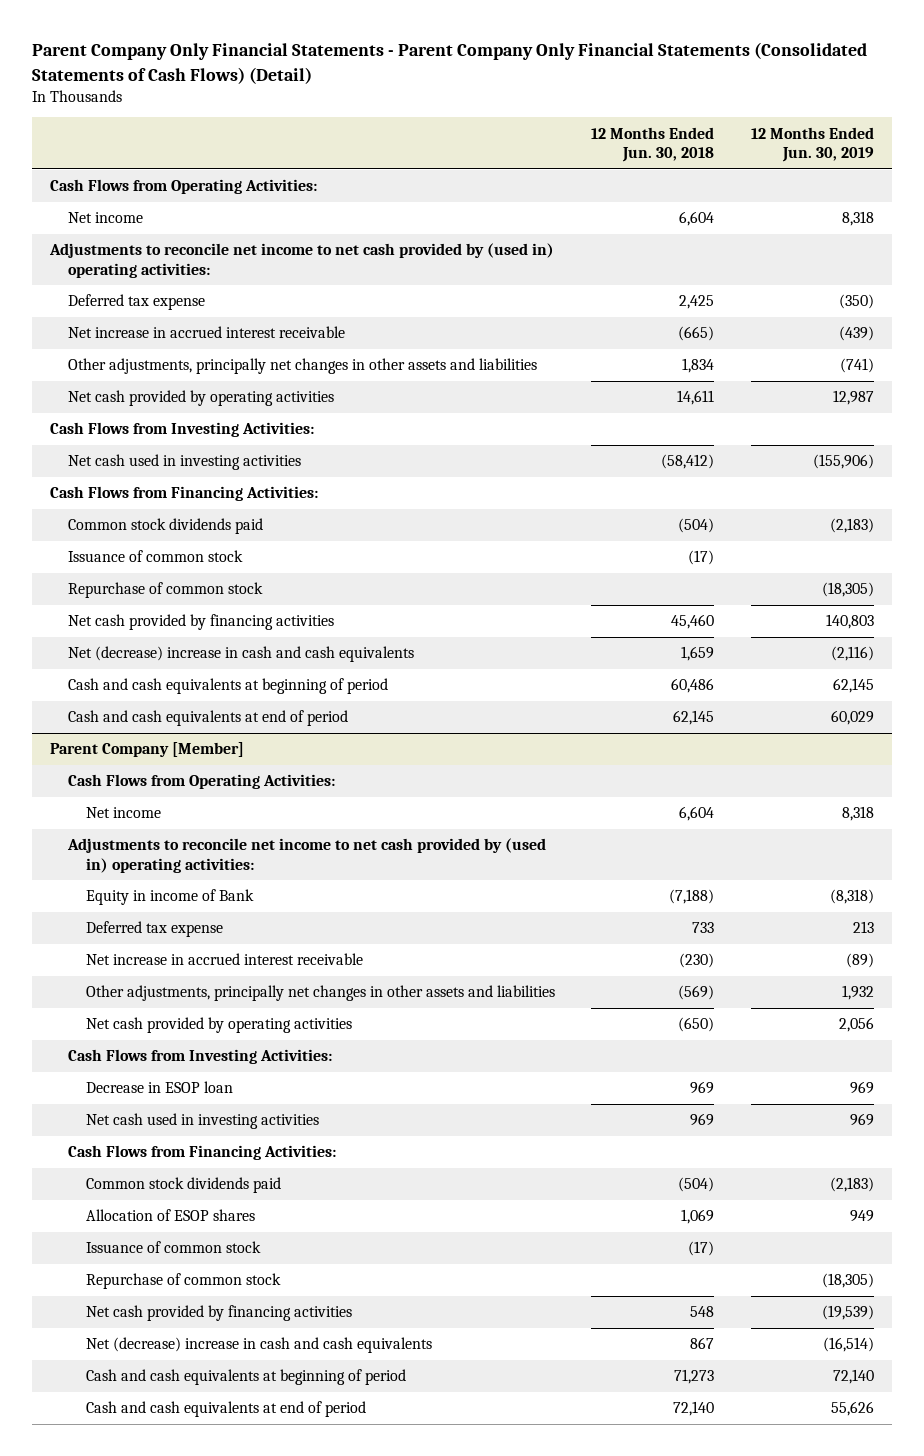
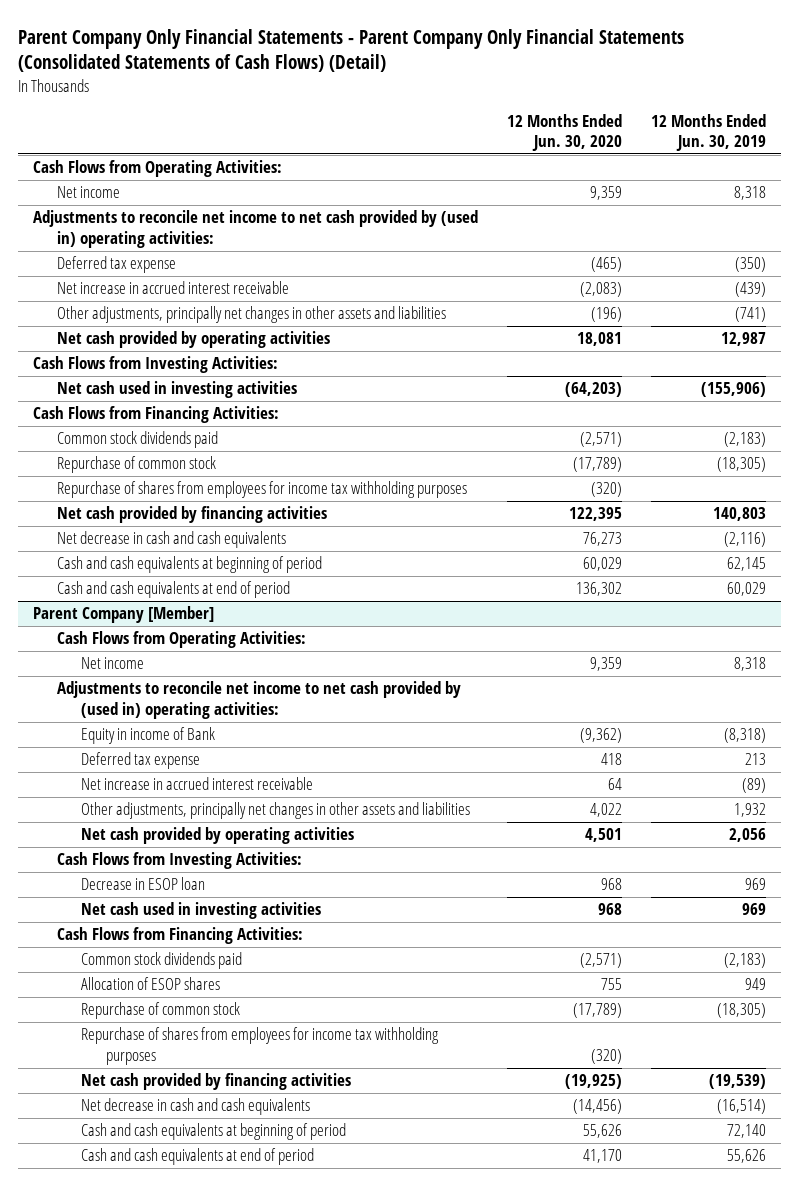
[591,126,715,163] 12 Months Ended Jun. 30, 2018 -> none
none -> [507,113,623,152] 12 Months Ended Jun. 30, 2020
[68,550,244,563] Issuance of common stock -> none
none -> [57,481,468,499] Repurchase of shares from employees for income tax withholding purposes
[68,646,415,663] Net (decrease) increase in cash and cash equivalents -> [57,531,287,549] Net decrease in cash and cash equivalents
[85,1241,261,1254] Issuance of common stock -> none
none -> [81,1027,440,1065] Repurchase of shares from employees for income tax withholding purposes
[85,1337,432,1354] Net (decrease) increase in cash and cash equivalents -> [81,1098,311,1116] Net decrease in cash and cash equivalents

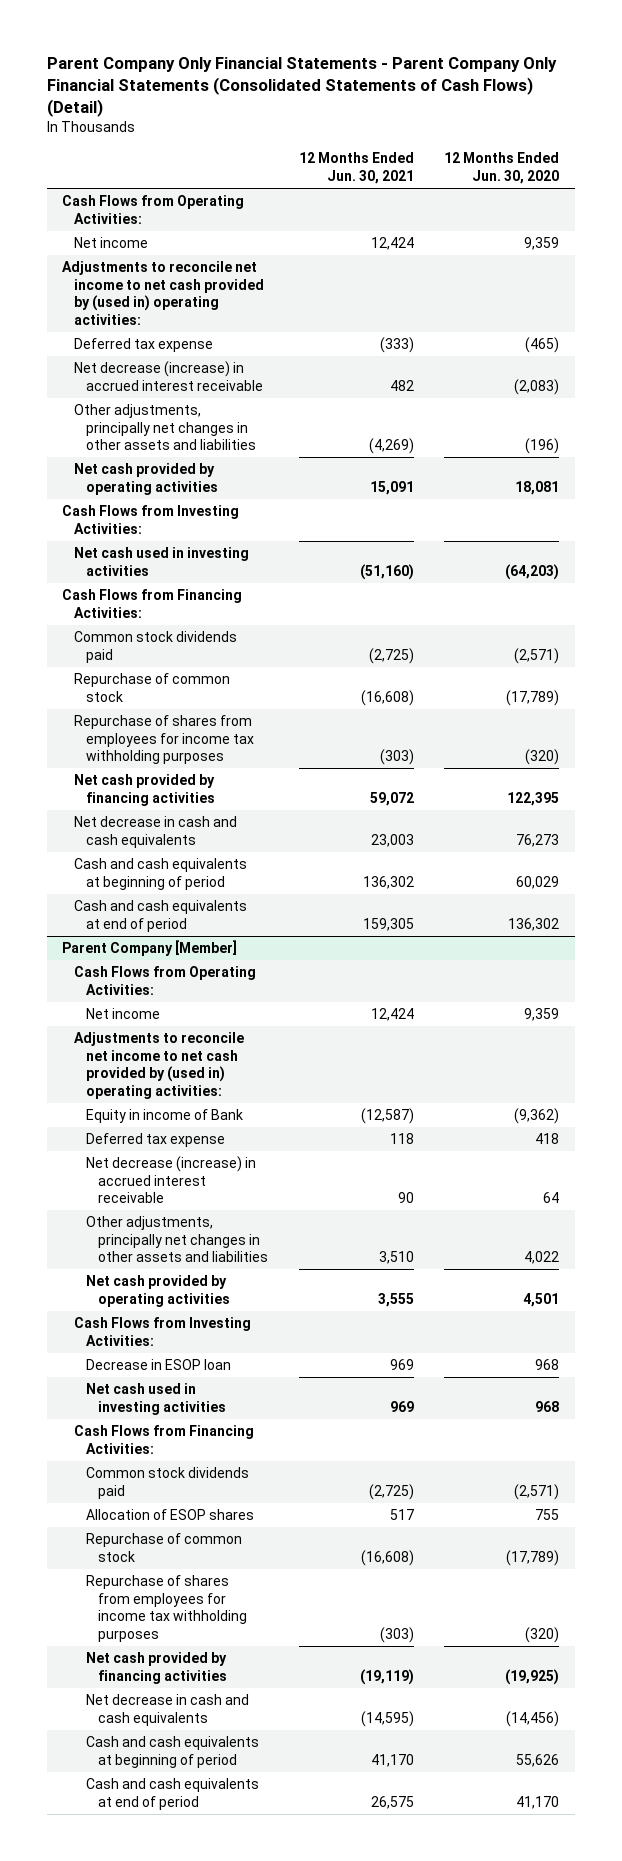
[651,113,767,152] 12 Months Ended Jun. 30, 2019 -> none
none -> [298,152,414,185] 12 Months Ended Jun. 30, 2021
[57,281,290,295] Net increase in accrued interest receivable -> [74,361,264,391] Net decrease (increase) in accrued interest receivable
[81,777,314,791] Net increase in accrued interest receivable -> [86,1156,257,1204] Net decrease (increase) in accrued interest receivable

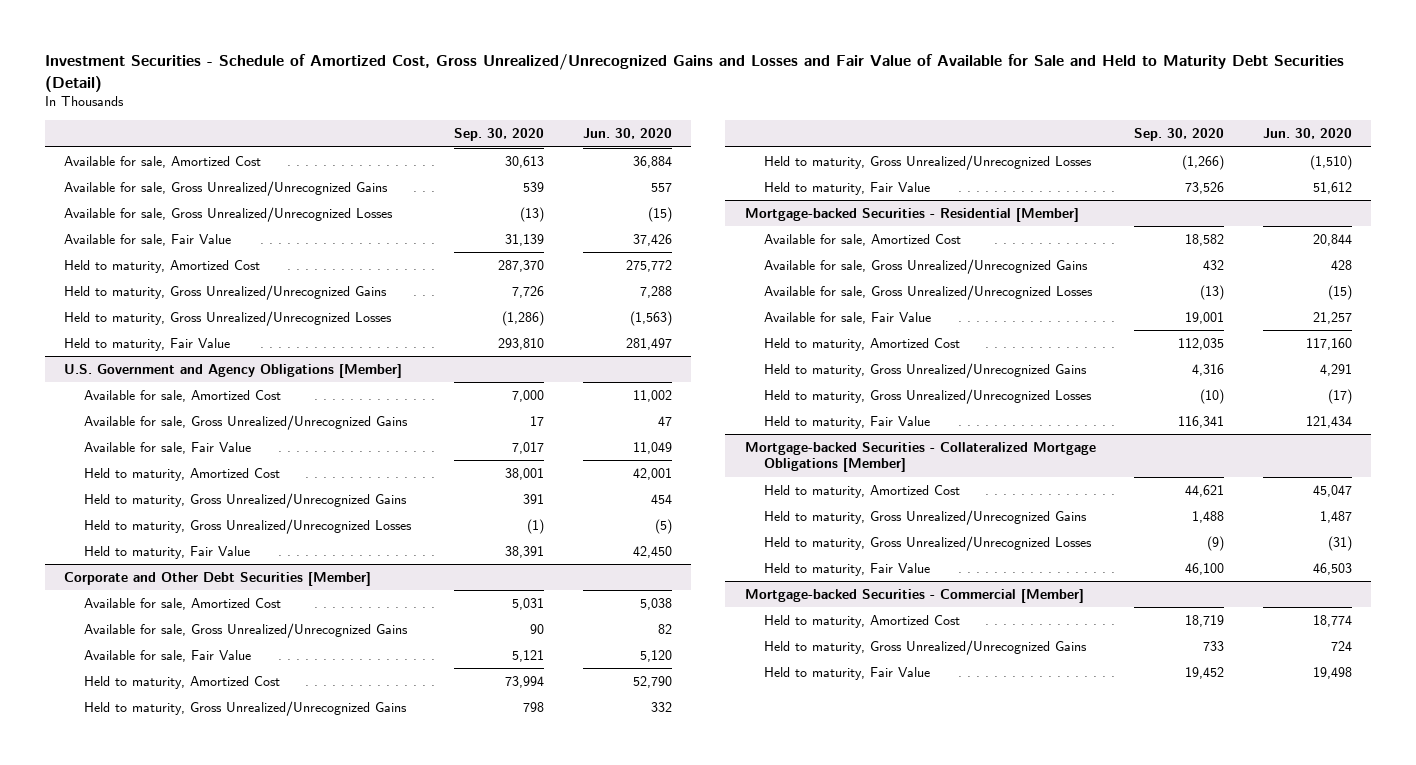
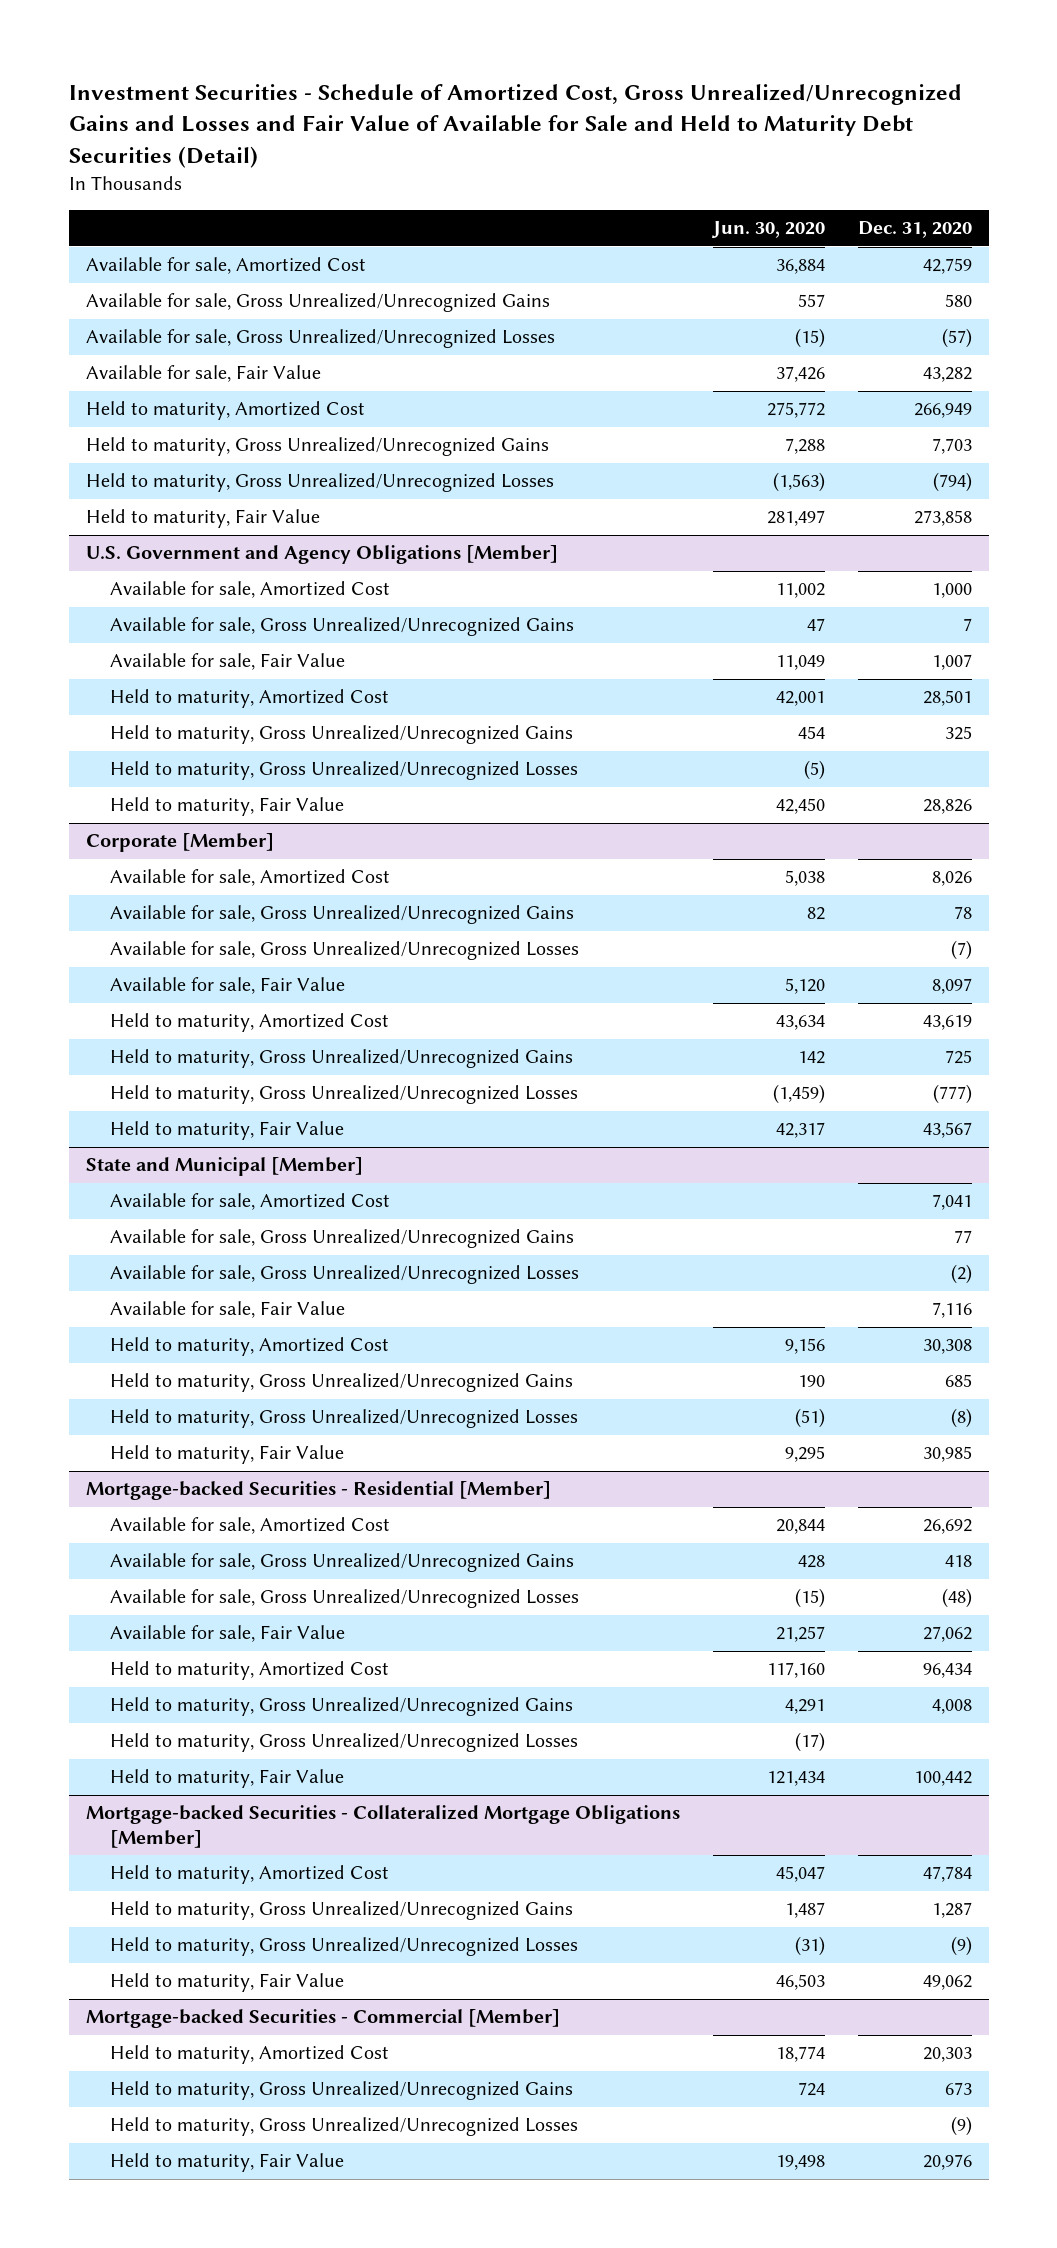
[454,128,545,142] Sep. 30, 2020 -> none
none -> [857,221,972,239] Dec. 31, 2020
[64,571,372,586] Corporate and Other Debt Securities [Member] -> none
none -> [85,833,274,853] Corporate [Member]
none -> [109,941,579,961] Available for sale, Gross Unrealized/Unrecognized Losses
[632,675,672,688] 52,790 -> [775,1015,825,1031] 43,634
[650,701,672,712] 332 -> [797,1051,825,1065] 142
[1310,154,1353,170] (1,510) -> [772,1084,825,1105] (1,459)
[1313,181,1353,194] 51,612 -> [775,1122,825,1139] 42,317
none -> [85,1157,363,1177] State and Municipal [Member]
none -> [109,1193,390,1211] Available for sale, Amortized Cost
none -> [109,1229,574,1249] Available for sale, Gross Unrealized/Unrecognized Gains
none -> [109,1265,579,1285] Available for sale, Gross Unrealized/Unrecognized Losses
none -> [109,1301,345,1319] Available for sale, Fair Value
none -> [109,1337,389,1357] Held to maturity, Amortized Cost
none -> [109,1373,573,1393] Held to maturity, Gross Unrealized/Unrecognized Gains
none -> [109,1409,578,1429] Held to maturity, Gross Unrealized/Unrecognized Losses
none -> [109,1445,344,1465] Held to maturity, Fair Value
none -> [109,2117,578,2137] Held to maturity, Gross Unrealized/Unrecognized Losses

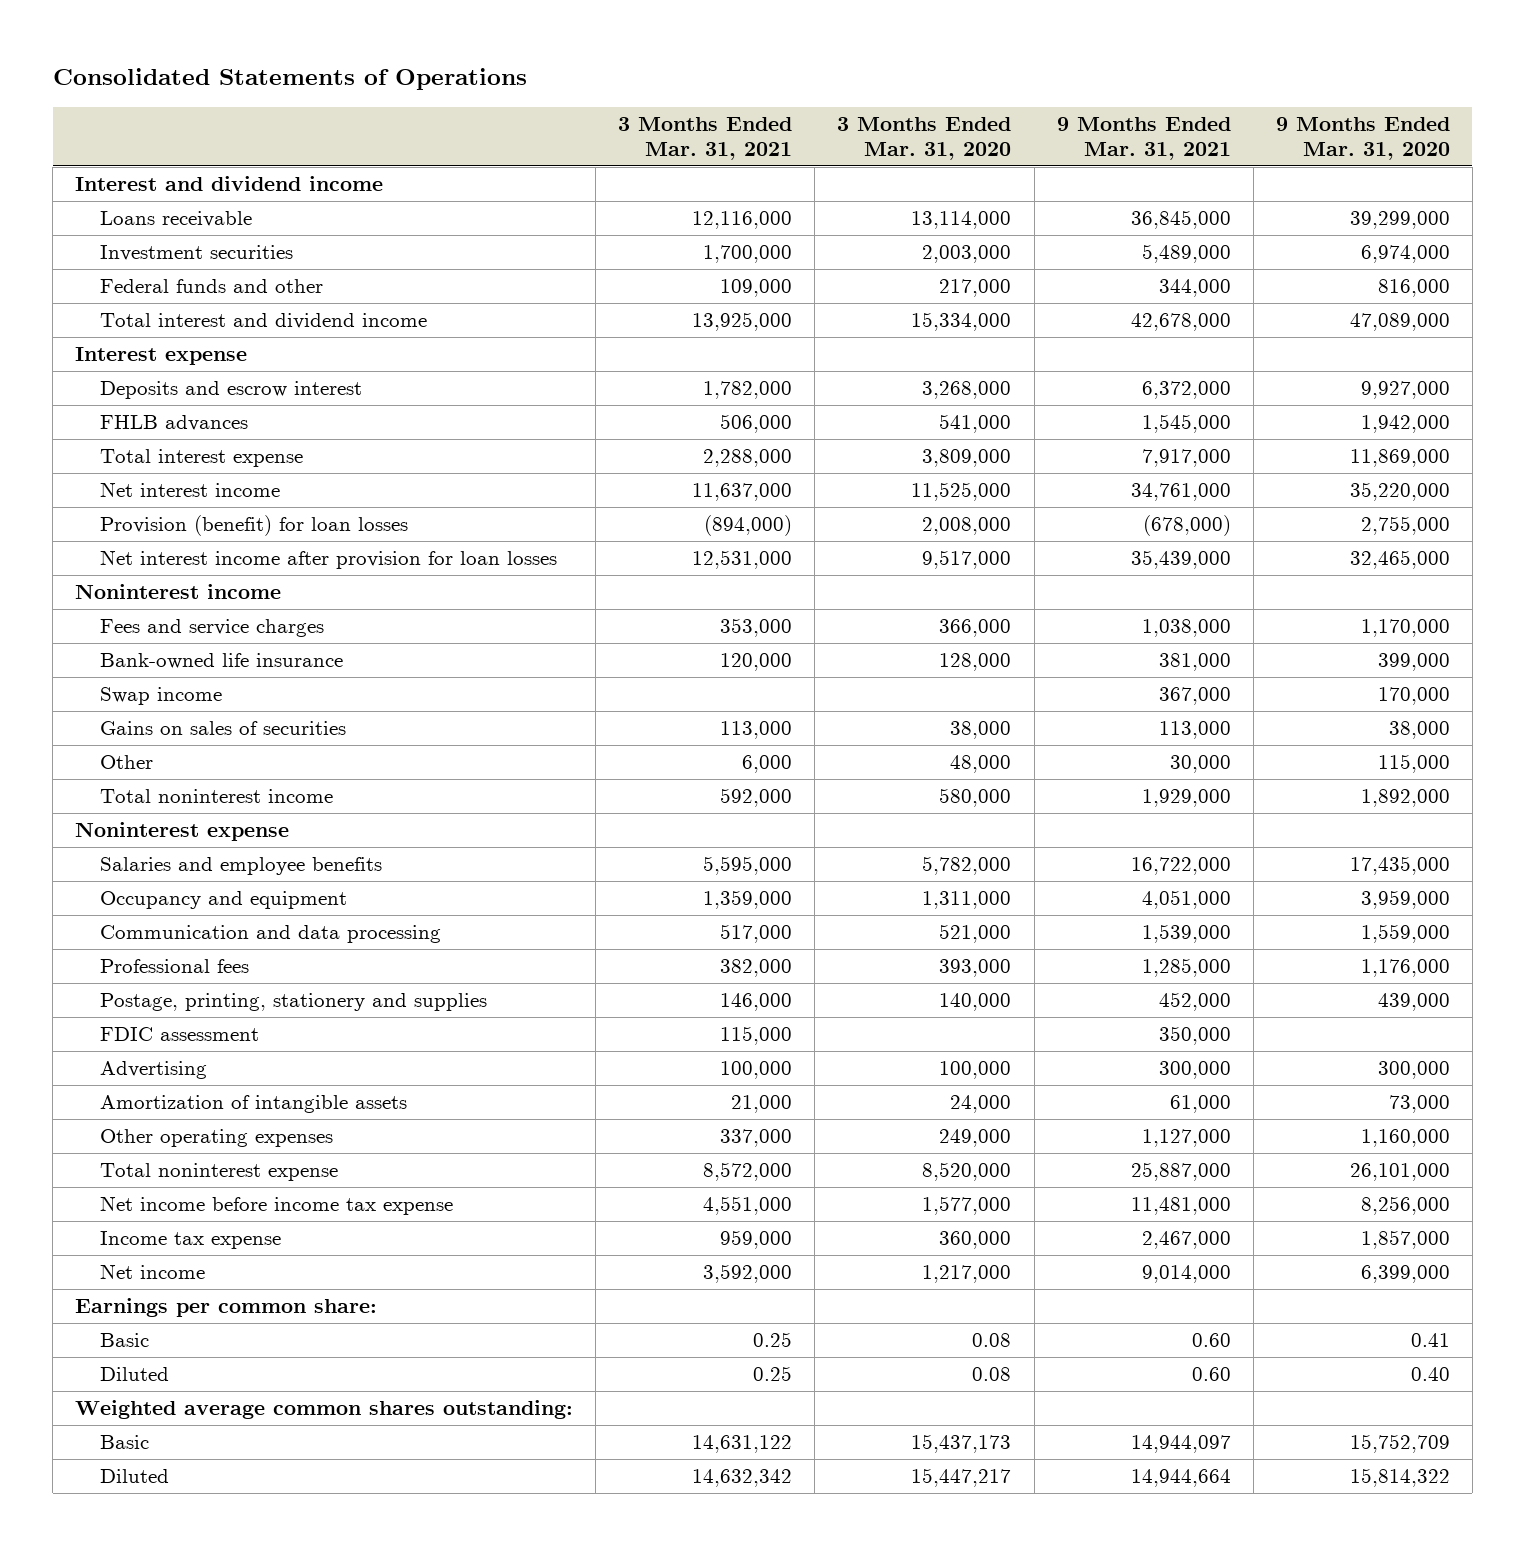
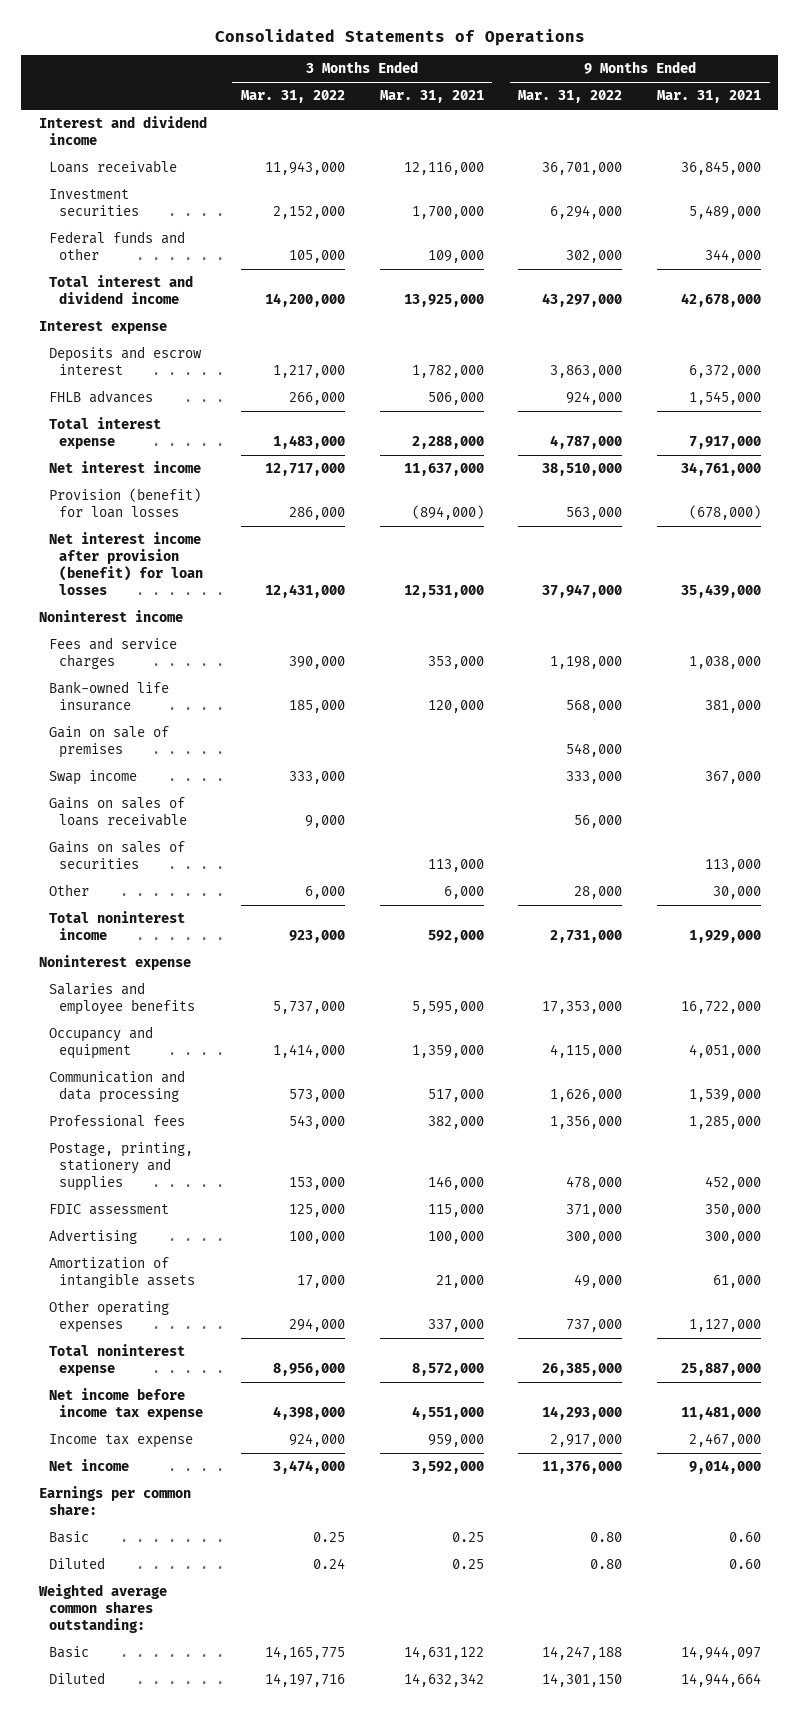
[837,116,1012,161] 3 Months Ended Mar. 31, 2020 -> none
[1275,116,1450,161] 9 Months Ended Mar. 31, 2020 -> none
none -> [241,90,346,104] Mar. 31, 2022
none -> [518,90,623,104] Mar. 31, 2022
[99,550,557,570] Net interest income after provision for loan losses -> [48,532,203,595] Net interest income after provision (benefit) for loan losses
none -> [48,726,169,759] Gain on sale of premises
none -> [48,797,187,827] Gains on sales of loans receivable

